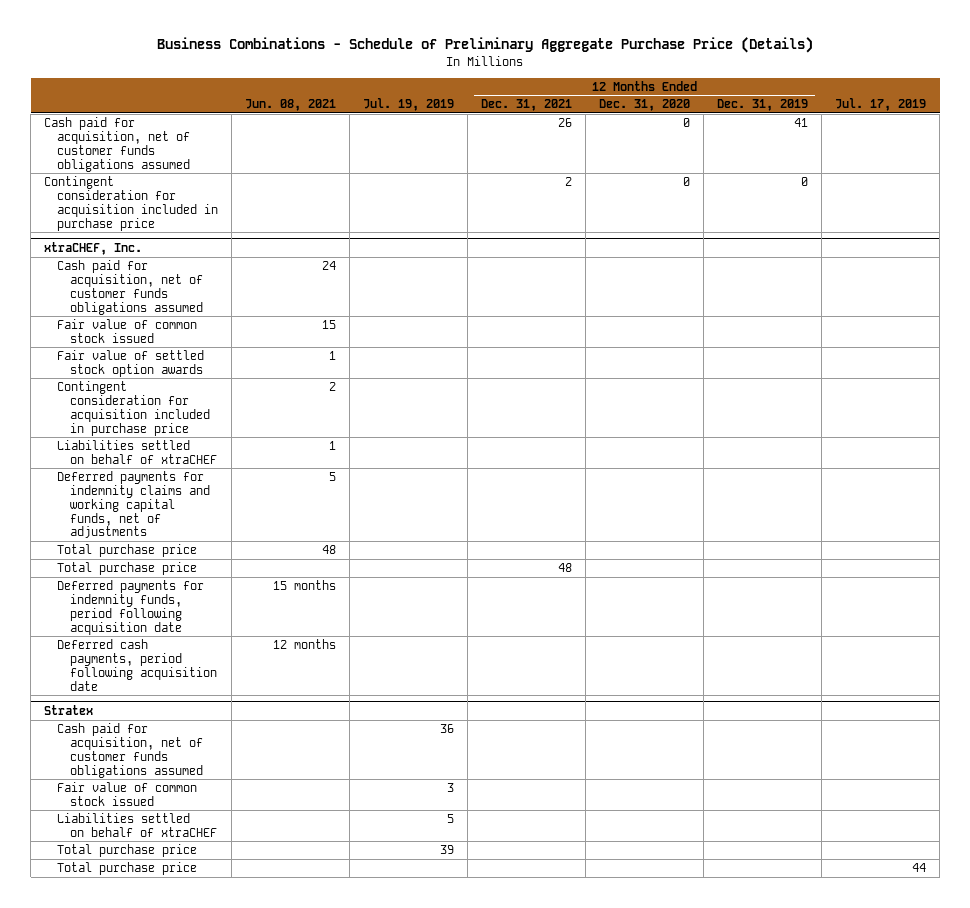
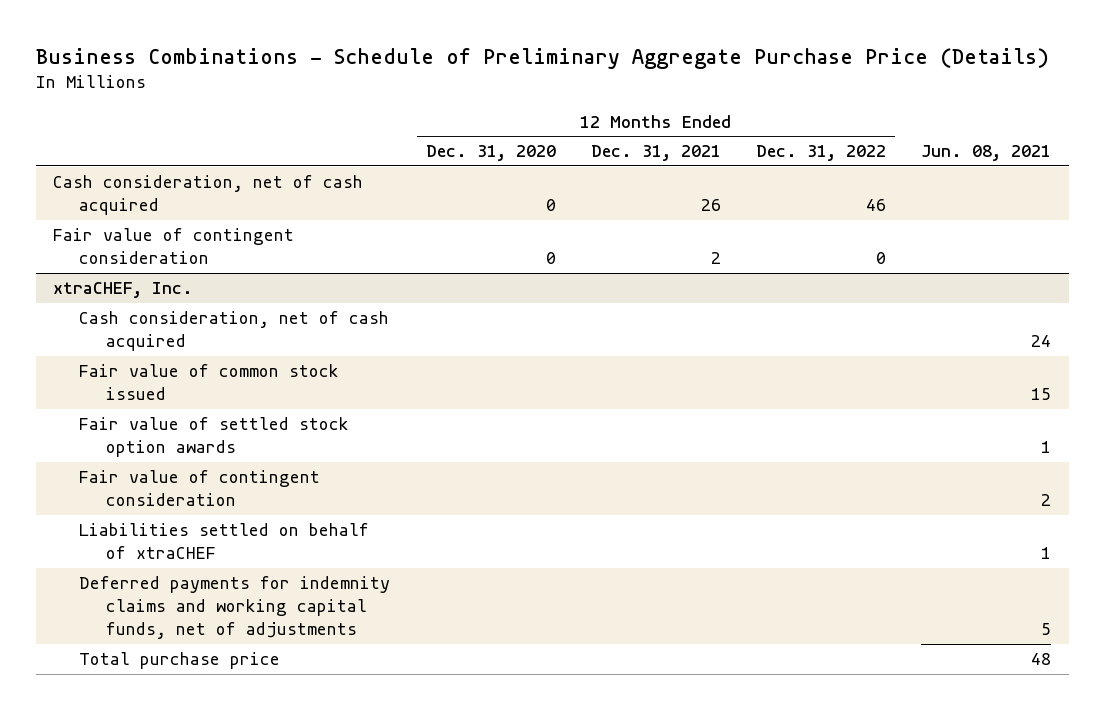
[363,98,455,112] Jul. 19, 2019 -> none
[717,99,809,112] Dec. 31, 2019 -> none
[835,98,927,112] Jul. 17, 2019 -> none
none -> [755,145,886,162] Dec. 31, 2022
[44,116,190,172] Cash paid for acquisition, net of customer funds obligations assumed -> [53,175,364,216] Cash consideration, net of cash acquired
[44,175,218,231] Contingent consideration for acquisition included in purchase price -> [53,228,295,265] Fair value of contingent consideration
[56,259,203,315] Cash paid for acquisition, net of customer funds obligations assumed -> [79,311,390,352] Cash consideration, net of cash acquired
[56,380,210,436] Contingent consideration for acquisition included in purchase price -> [79,470,321,507] Fair value of contingent consideration
[56,561,197,575] Total purchase price -> none
[56,579,204,635] Deferred payments for indemnity funds, period following acquisition date -> none
[56,638,217,691] Deferred cash payments, period following acquisition date -> none
[44,704,94,715] Stratex -> none
[56,722,203,778] Cash paid for acquisition, net of customer funds obligations assumed -> none
[56,781,197,806] Fair value of common stock issued -> none
[56,812,217,837] Liabilities settled on behalf of xtraCHEF -> none
[56,843,197,857] Total purchase price -> none
[56,861,197,875] Total purchase price -> none

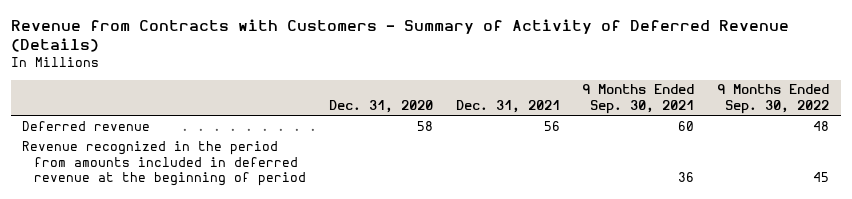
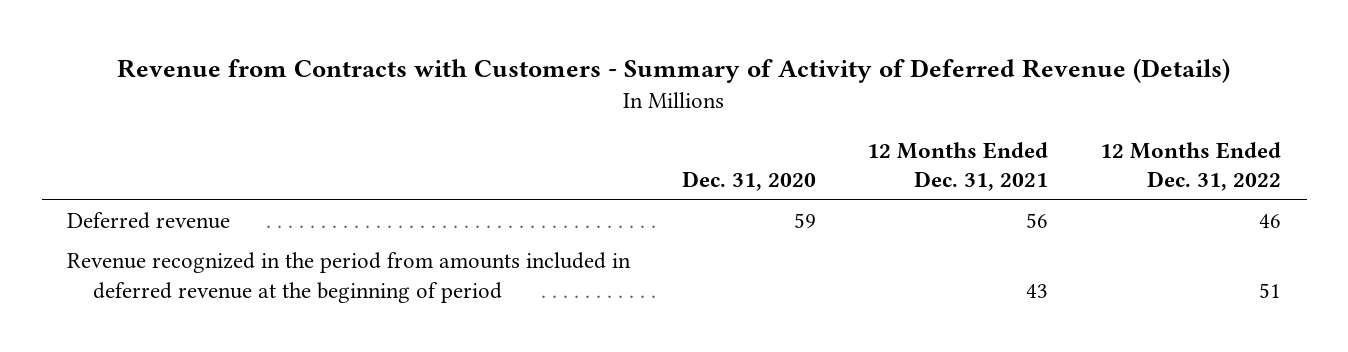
[455,100,560,114] Dec. 31, 2021 -> none
[582,84,695,115] 9 Months Ended Sep. 30, 2021 -> none
[717,84,830,115] 9 Months Ended Sep. 30, 2022 -> none
none -> [867,141,1049,192] 12 Months Ended Dec. 31, 2021
none -> [1100,141,1282,192] 12 Months Ended Dec. 31, 2022
[416,120,433,131] 58 -> [793,213,816,229] 59

